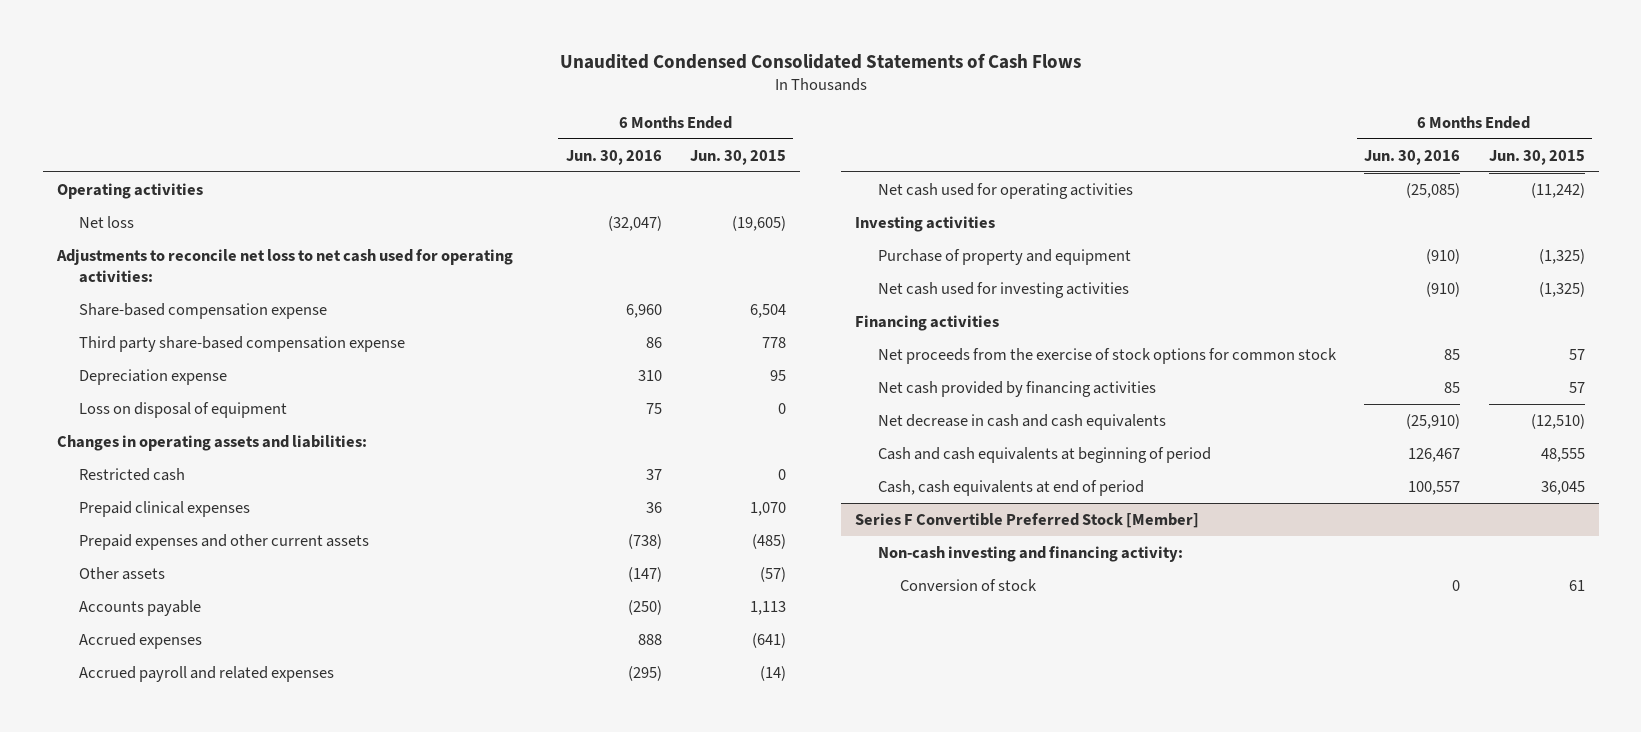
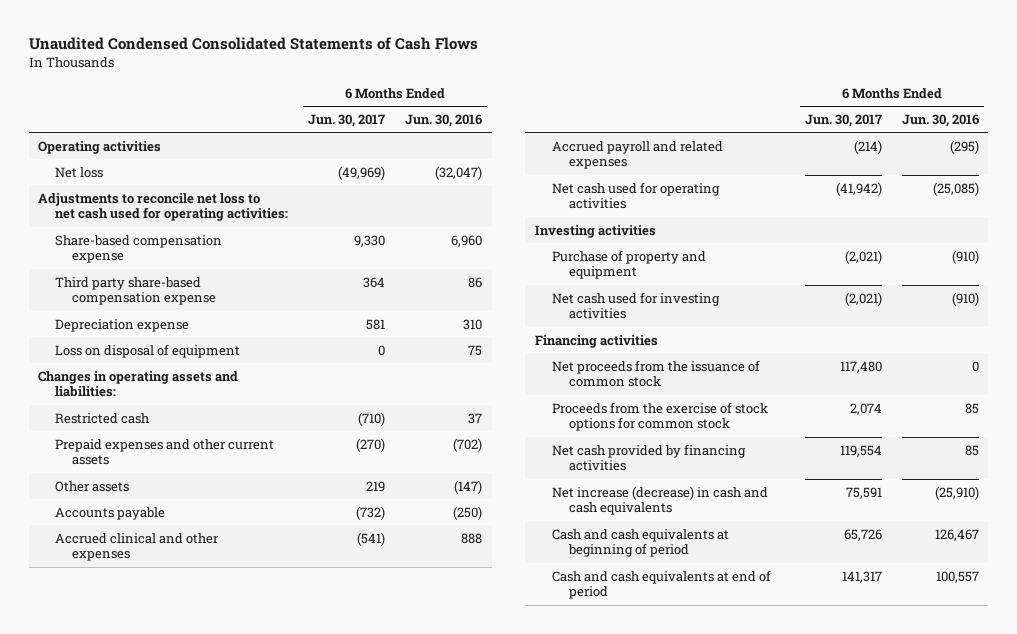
[689,149,786,165] Jun. 30, 2015 -> none
none -> [308,113,386,127] Jun. 30, 2017
[79,500,251,517] Prepaid clinical expenses -> none
[627,533,662,549] (738) -> [453,437,483,452] (702)
[79,632,203,649] Accrued expenses -> [55,532,220,562] Accrued clinical and other expenses
none -> [551,359,760,388] Net proceeds from the issuance of common stock
[877,347,1337,364] Net proceeds from the exercise of stock options for common stock -> [551,401,768,432] Proceeds from the exercise of stock options for common stock
[877,413,1166,430] Net decrease in cash and cash equivalents -> [551,485,768,516] Net increase (decrease) in cash and cash equivalents
[855,512,1200,528] Series F Convertible Preferred Stock [Member] -> none
[877,545,1183,562] Non-cash investing and financing activity: -> none
[900,578,1038,591] Conversion of stock -> none
[877,479,1144,496] Cash, cash equivalents at end of period -> [551,569,771,600] Cash and cash equivalents at end of period

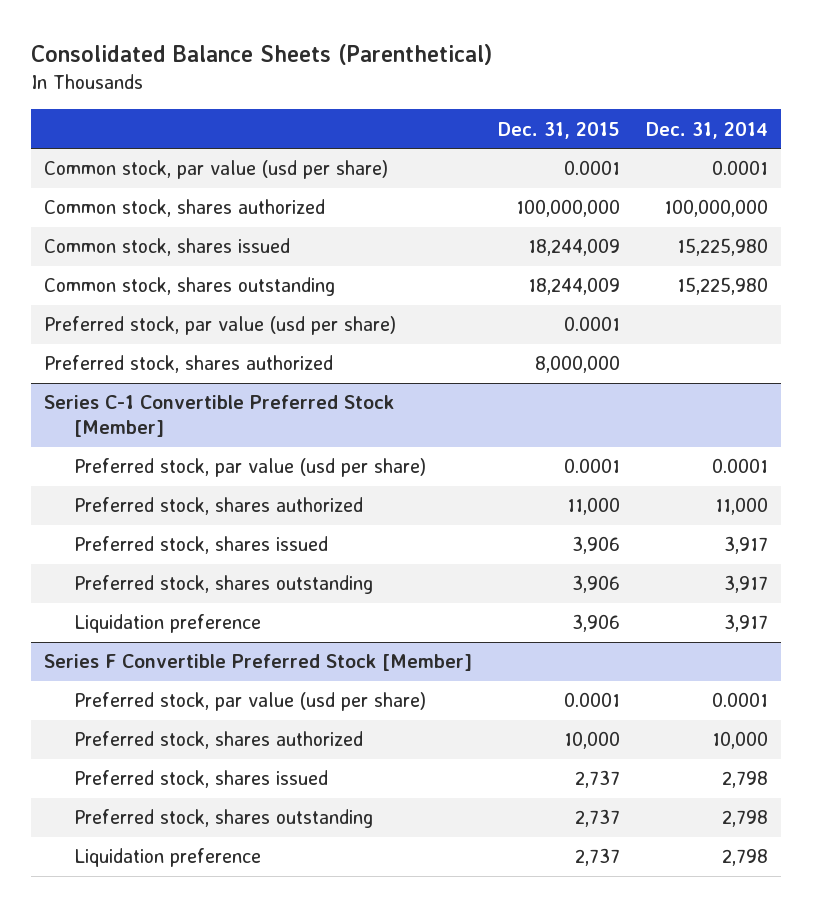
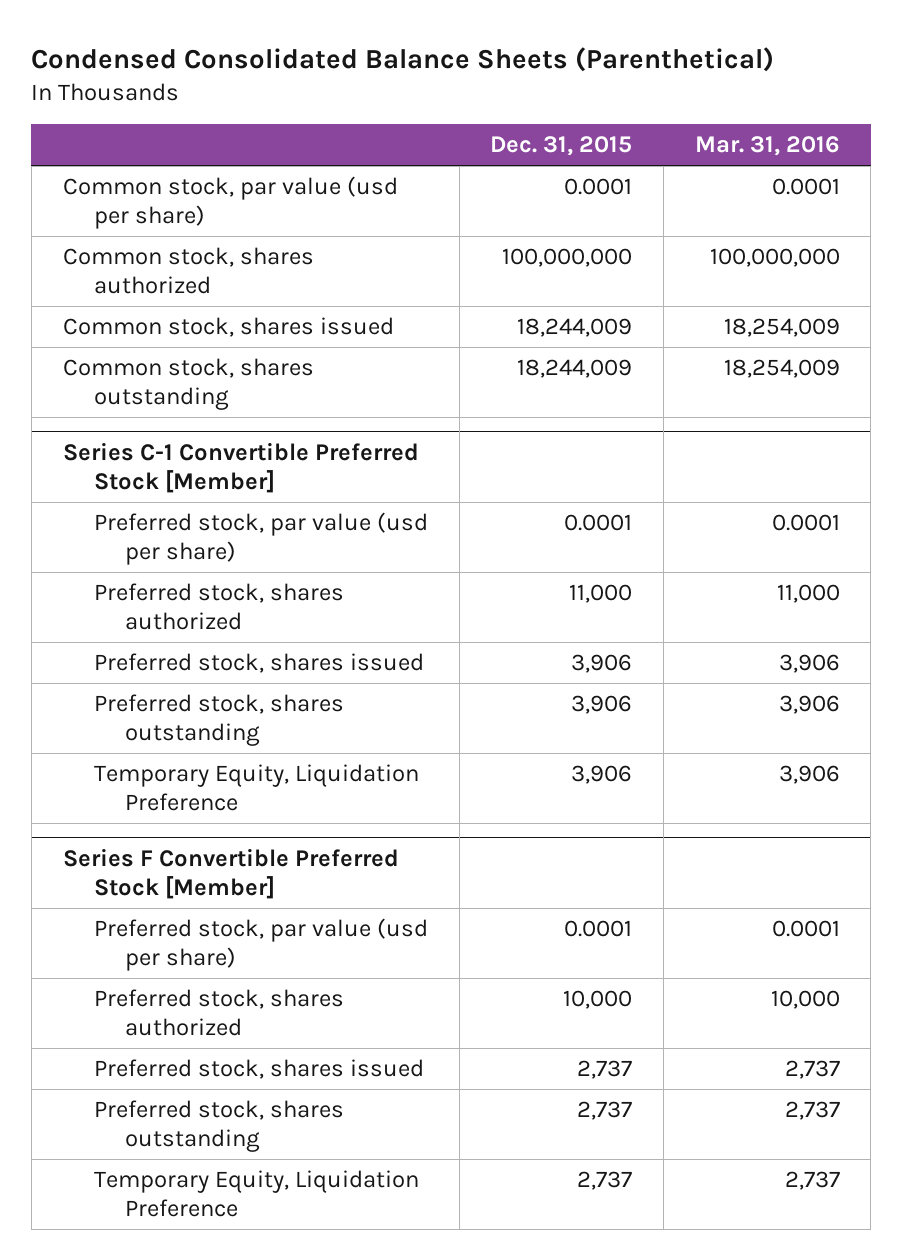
[31,44,493,66] Consolidated Balance Sheets (Parenthetical) -> [31,47,775,73] Condensed Consolidated Balance Sheets (Parenthetical)
[646,121,769,139] Dec. 31, 2014 -> none
none -> [694,136,840,157] Mar. 31, 2016
[44,316,397,336] Preferred stock, par value (usd per share) -> none
[44,355,334,374] Preferred stock, shares authorized -> none
[74,614,262,634] Liquidation preference -> [93,763,419,812] Temporary Equity, Liquidation Preference
[74,848,262,868] Liquidation preference -> [93,1169,419,1218] Temporary Equity, Liquidation Preference

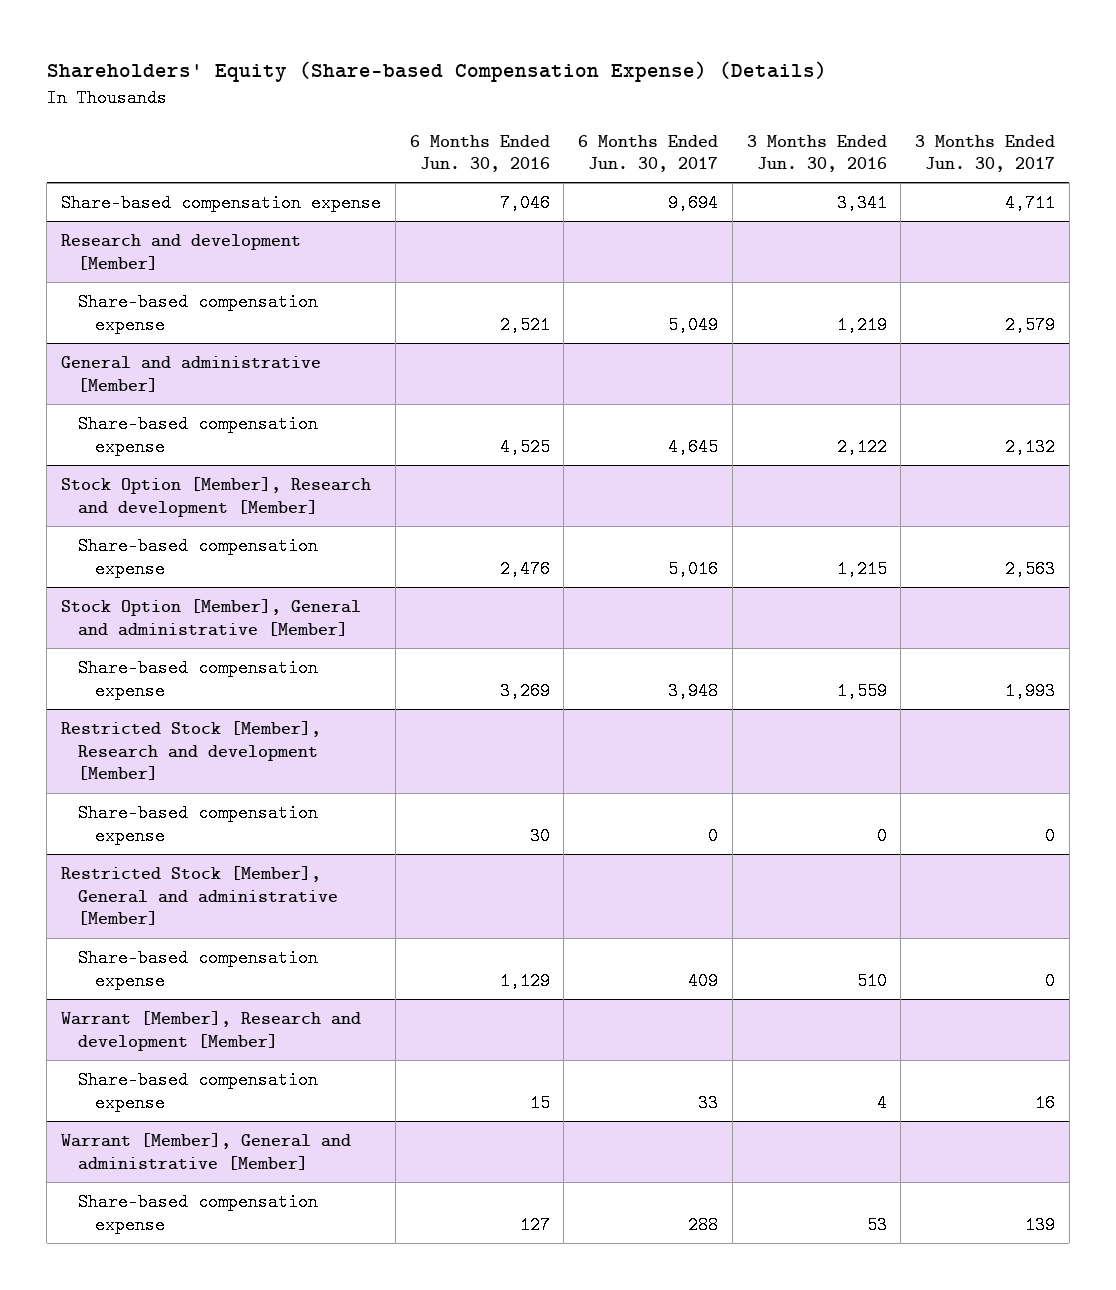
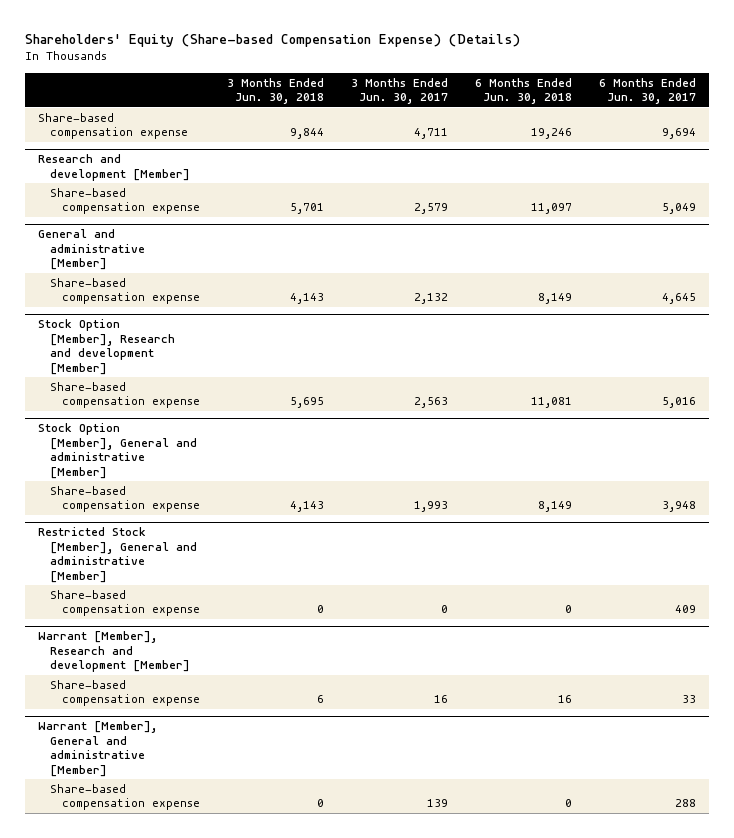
[409,134,550,173] 6 Months Ended Jun. 30, 2016 -> none
[746,134,887,173] 3 Months Ended Jun. 30, 2016 -> none
none -> [227,77,325,104] 3 Months Ended Jun. 30, 2018
none -> [474,77,572,104] 6 Months Ended Jun. 30, 2018
[61,720,322,781] Restricted Stock [Member], Research and development [Member] -> none
[78,803,319,845] Share-based compensation expense -> none

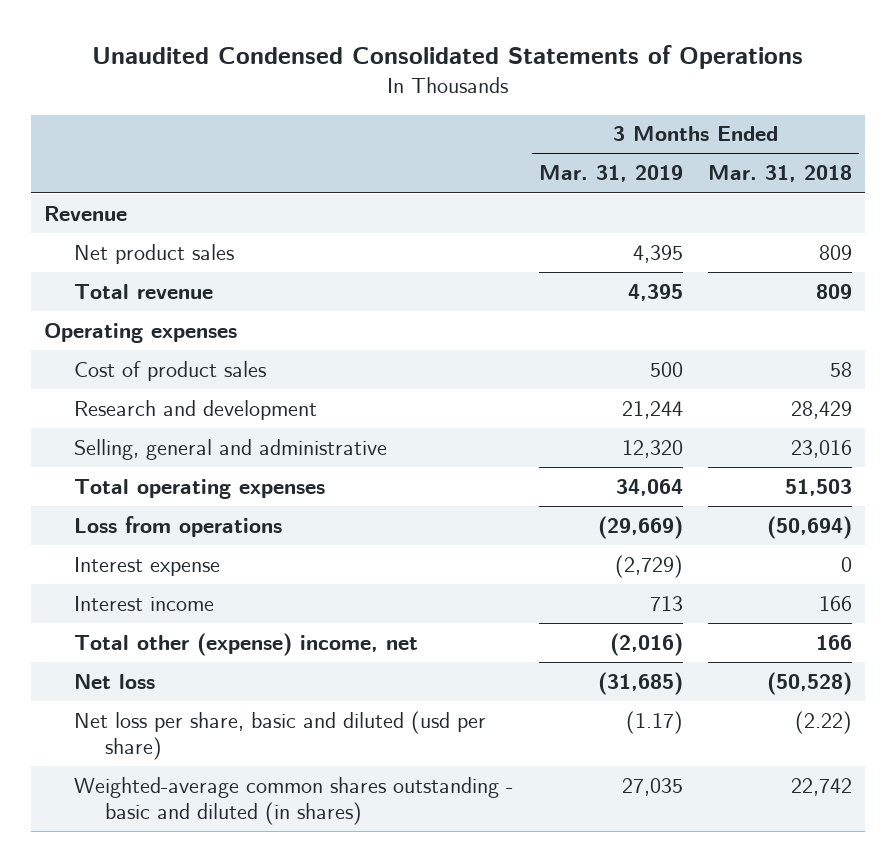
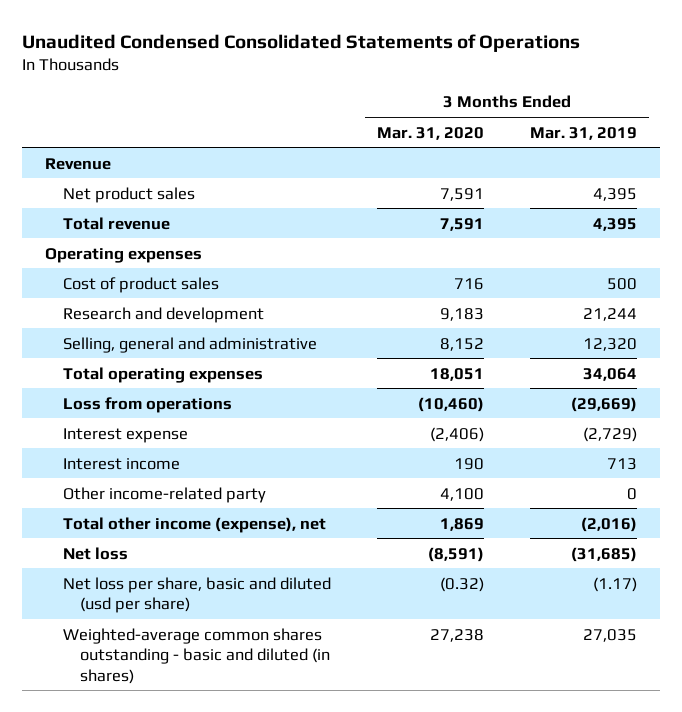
[708,165,853,183] Mar. 31, 2018 -> none
none -> [376,126,484,140] Mar. 31, 2020
none -> [62,486,266,503] Other income-related party
[74,632,419,656] Total other (expense) income, net -> [62,516,326,533] Total other income (expense), net

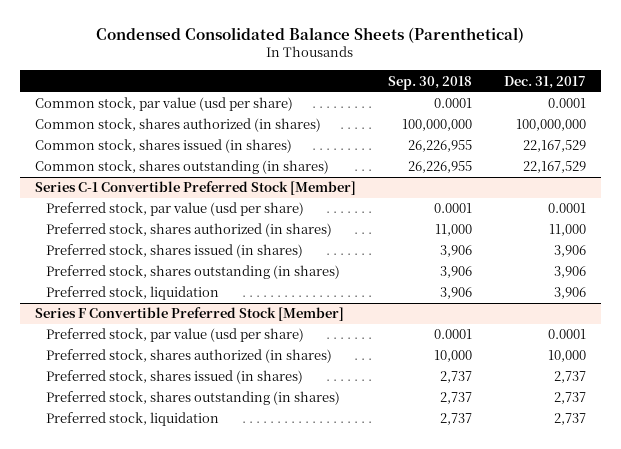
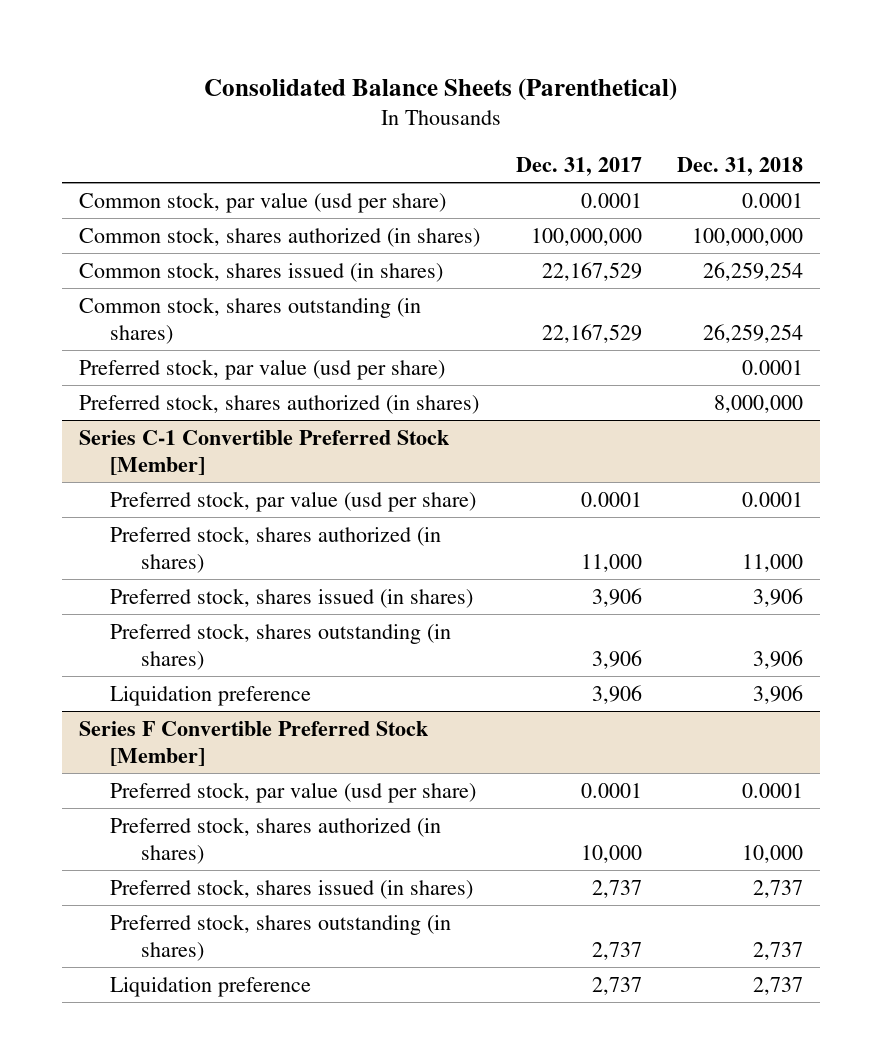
[96,26,525,43] Condensed Consolidated Balance Sheets (Parenthetical) -> [204,77,678,101] Consolidated Balance Sheets (Parenthetical)
[387,75,472,90] Sep. 30, 2018 -> none
none -> [676,156,803,176] Dec. 31, 2018
none -> [79,358,446,380] Preferred stock, par value (usd per share)
none -> [79,393,480,414] Preferred stock, shares authorized (in shares)
[46,286,220,301] Preferred stock, liquidation -> [110,685,312,706] Liquidation preference
[46,412,220,427] Preferred stock, liquidation -> [110,976,312,997] Liquidation preference

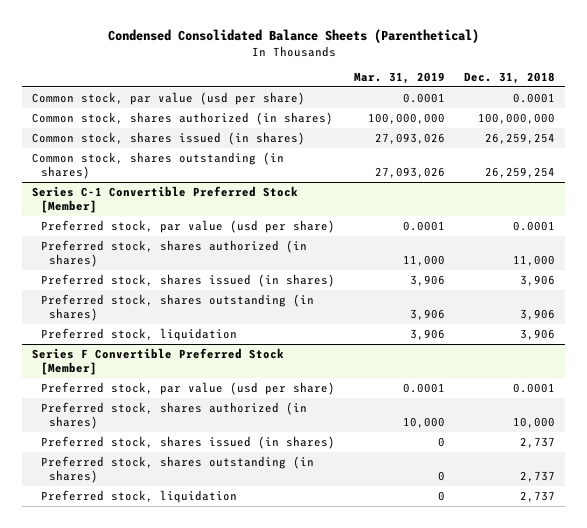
[204,77,678,101] Consolidated Balance Sheets (Parenthetical) -> [107,29,479,44] Condensed Consolidated Balance Sheets (Parenthetical)
[515,156,642,176] Dec. 31, 2017 -> none
none -> [353,71,445,84] Mar. 31, 2019
[79,358,446,380] Preferred stock, par value (usd per share) -> none
[79,393,480,414] Preferred stock, shares authorized (in shares) -> none
[110,685,312,706] Liquidation preference -> [40,327,237,341] Preferred stock, liquidation
[110,976,312,997] Liquidation preference -> [40,489,237,503] Preferred stock, liquidation

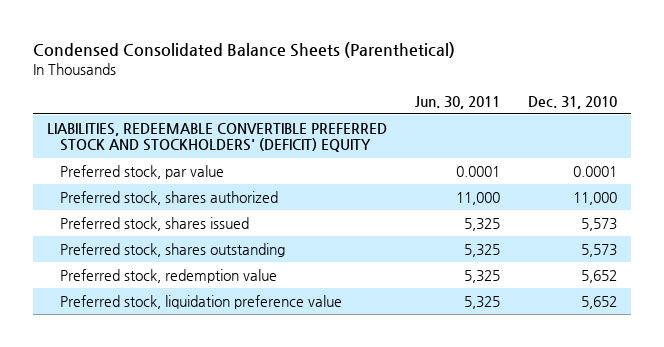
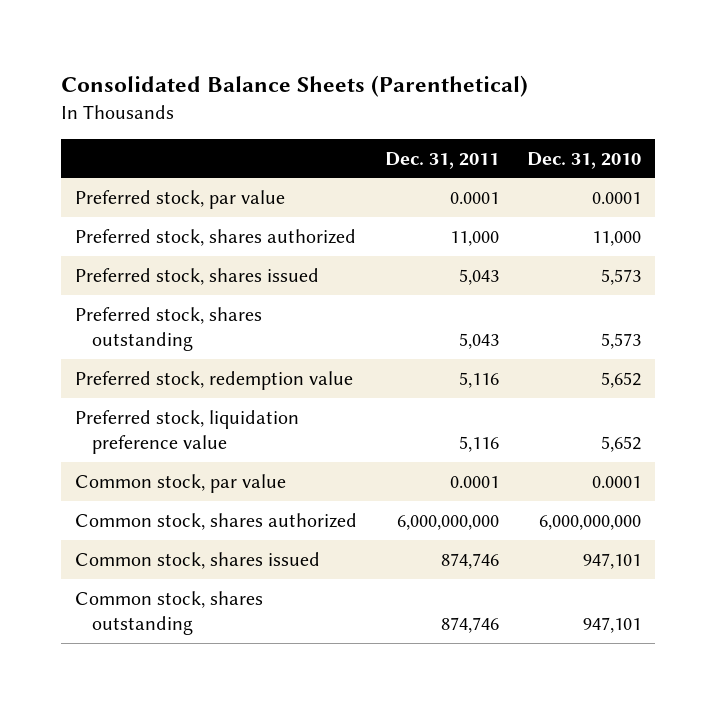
[33,42,456,59] Condensed Consolidated Balance Sheets (Parenthetical) -> [60,74,528,97] Consolidated Balance Sheets (Parenthetical)
[414,95,500,109] Jun. 30, 2011 -> none
none -> [384,151,499,169] Dec. 31, 2011
[47,122,388,153] LIABILITIES, REDEEMABLE CONVERTIBLE PREFERRED STOCK AND STOCKHOLDERS' (DEFICIT) EQUITY -> none
none -> [74,473,286,493] Common stock, par value
none -> [74,512,357,530] Common stock, shares authorized
none -> [74,551,320,569] Common stock, shares issued
none -> [74,590,263,635] Common stock, shares outstanding

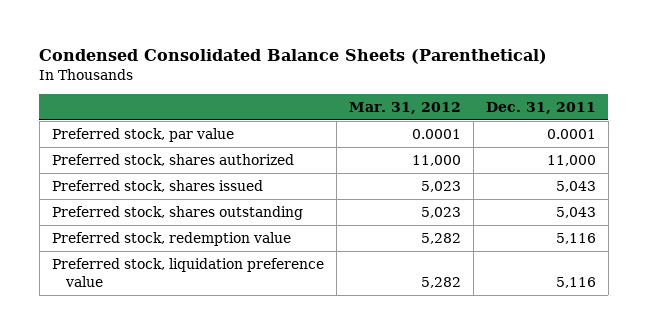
[60,74,528,97] Consolidated Balance Sheets (Parenthetical) -> [39,48,548,64] Condensed Consolidated Balance Sheets (Parenthetical)
[526,151,641,169] Dec. 31, 2010 -> none
none -> [348,102,461,115] Mar. 31, 2012
[74,473,286,493] Common stock, par value -> none
[74,512,357,530] Common stock, shares authorized -> none
[74,551,320,569] Common stock, shares issued -> none
[74,590,263,635] Common stock, shares outstanding -> none

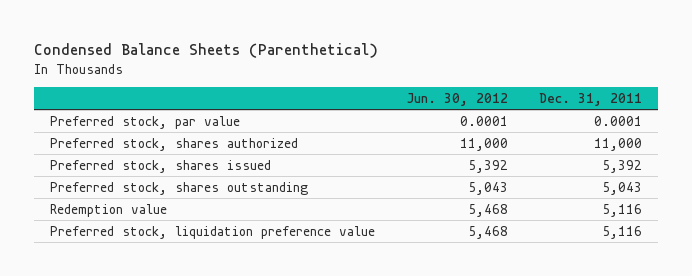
[39,48,548,64] Condensed Consolidated Balance Sheets (Parenthetical) -> [34,43,379,59] Condensed Balance Sheets (Parenthetical)
[348,102,461,115] Mar. 31, 2012 -> none
none -> [406,92,508,106] Jun. 30, 2012
[555,181,596,193] 5,043 -> [602,159,643,173] 5,392
[51,232,291,247] Preferred stock, redemption value -> [50,203,168,217] Redemption value

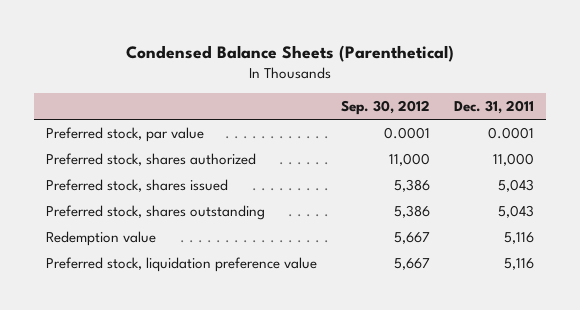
[406,92,508,106] Jun. 30, 2012 -> none
none -> [341,100,431,116] Sep. 30, 2012
[602,159,643,173] 5,392 -> [497,178,534,192] 5,043

